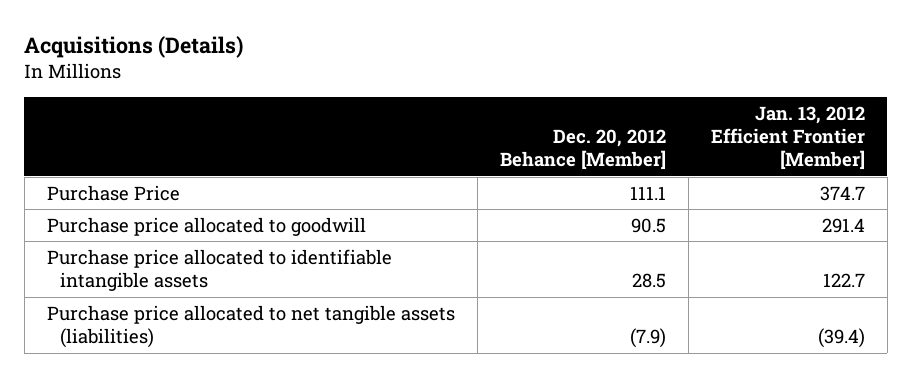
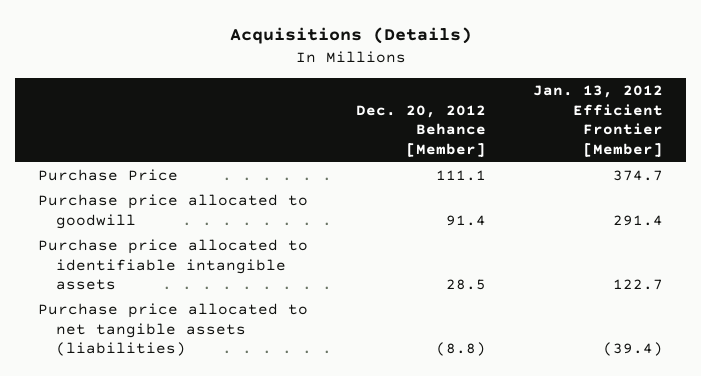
[630,217,666,233] 90.5 -> [445,214,486,226] 91.4
[629,328,666,349] (7.9) -> [435,342,486,357] (8.8)

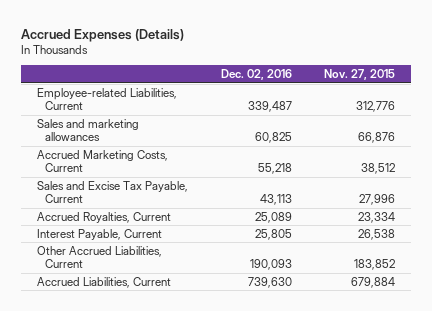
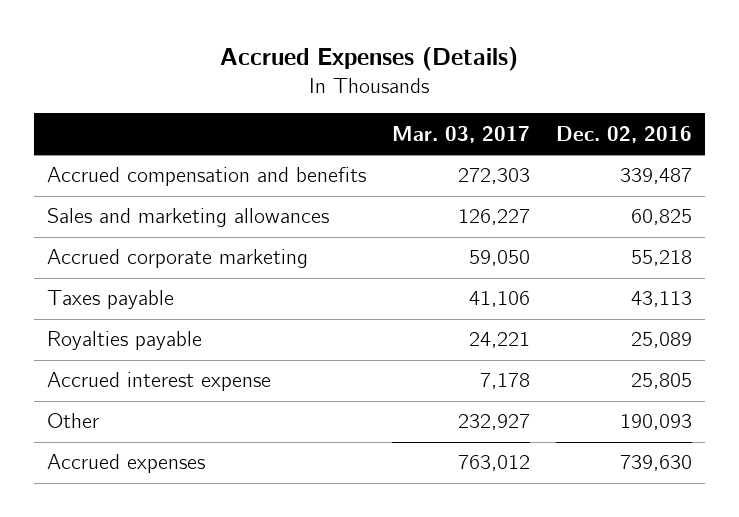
[323,69,395,81] Nov. 27, 2015 -> none
none -> [391,125,530,143] Mar. 03, 2017
[37,87,178,111] Employee-related Liabilities, Current -> [46,167,366,187] Accrued compensation and benefits
[37,149,169,173] Accrued Marketing Costs, Current -> [46,249,308,269] Accrued corporate marketing
[37,180,189,204] Sales and Excise Tax Payable, Current -> [46,290,174,310] Taxes payable
[37,211,172,223] Accrued Royalties, Current -> [46,331,202,351] Royalties payable
[37,228,163,240] Interest Payable, Current -> [46,372,271,392] Accrued interest expense
[37,245,163,269] Other Accrued Liabilities, Current -> [46,413,99,429] Other
[37,276,172,288] Accrued Liabilities, Current -> [46,454,205,474] Accrued expenses

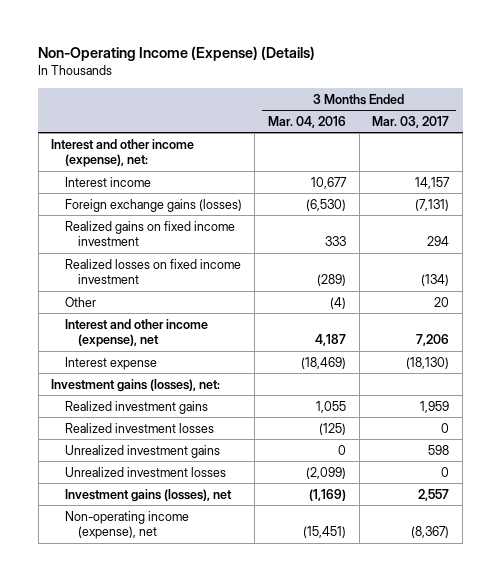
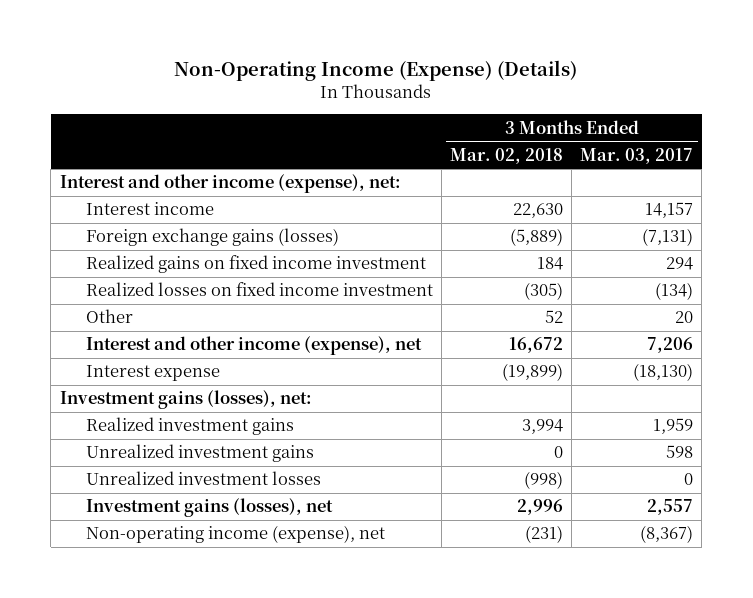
[268,115,347,128] Mar. 04, 2016 -> none
none -> [449,147,563,164] Mar. 02, 2018
[64,422,214,433] Realized investment losses -> none

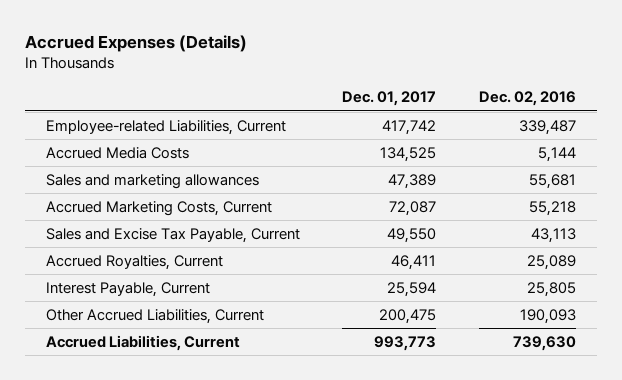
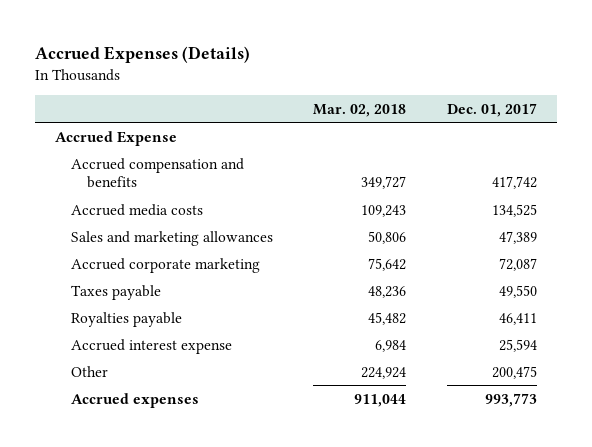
[478,91,576,107] Dec. 02, 2016 -> none
none -> [313,103,407,117] Mar. 02, 2018
none -> [55,130,178,146] Accrued Expense
[46,119,287,135] Employee-related Liabilities, Current -> [71,157,245,189] Accrued compensation and benefits
[46,146,190,159] Accrued Media Costs -> [71,203,204,216] Accrued media costs
[46,200,273,216] Accrued Marketing Costs, Current -> [71,257,261,273] Accrued corporate marketing
[46,227,301,243] Sales and Excise Tax Payable, Current -> [71,284,162,300] Taxes payable
[46,254,224,270] Accrued Royalties, Current -> [71,311,183,327] Royalties payable
[46,281,211,297] Interest Payable, Current -> [71,338,233,354] Accrued interest expense
[46,308,265,324] Other Accrued Liabilities, Current -> [71,365,109,377] Other
[46,334,241,351] Accrued Liabilities, Current -> [71,392,200,408] Accrued expenses

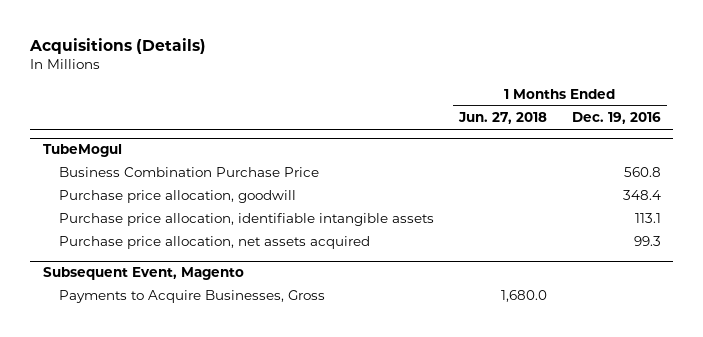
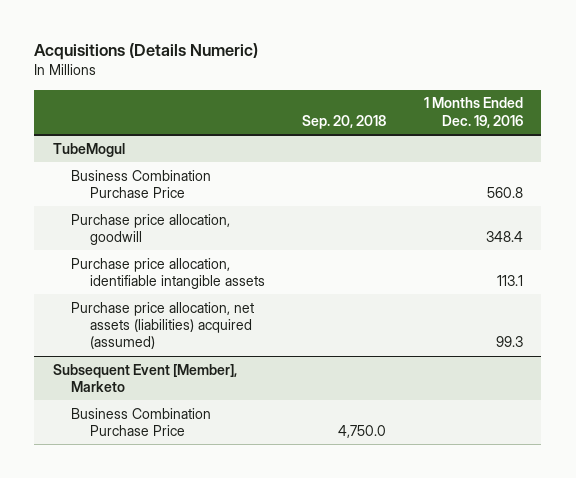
[29,37,207,54] Acquisitions (Details) -> [34,43,259,61] Acquisitions (Details Numeric)
[457,112,547,125] Jun. 27, 2018 -> none
none -> [302,114,387,129] Sep. 20, 2018
[42,267,244,281] Subsequent Event, Magento -> none
[59,290,326,304] Payments to Acquire Businesses, Gross -> none
[59,236,371,250] Purchase price allocation, net assets acquired -> [71,301,255,350] Purchase price allocation, net assets (liabilities) acquired (assumed)
none -> [52,363,237,393] Subsequent Event [Member], Marketo
none -> [71,407,212,437] Business Combination Purchase Price

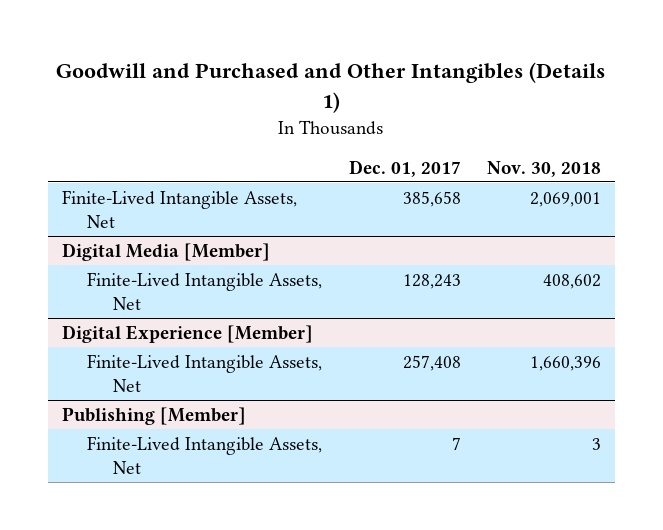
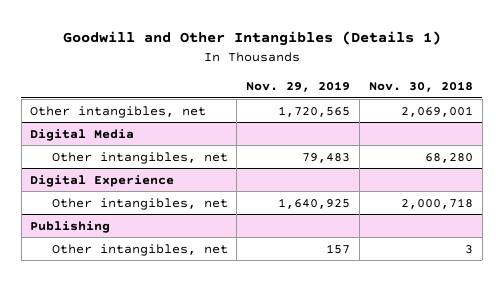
[56,62,606,113] Goodwill and Purchased and Other Intangibles (Details 1) -> [62,31,441,47] Goodwill and Other Intangibles (Details 1)
[348,159,461,177] Dec. 01, 2017 -> none
none -> [246,81,351,93] Nov. 29, 2019
[87,271,323,310] Finite-Lived Intangible Assets, Net -> none
[87,353,323,392] Finite-Lived Intangible Assets, Net -> none
[61,189,297,228] Finite-Lived Intangible Assets, Net -> [30,105,207,118] Other intangibles, net
[61,242,270,261] Digital Media [Member] -> [30,128,135,141] Digital Media
none -> [51,151,228,164] Other intangibles, net
[61,324,313,343] Digital Experience [Member] -> [30,174,175,187] Digital Experience
none -> [51,197,228,210] Other intangibles, net
[61,406,246,425] Publishing [Member] -> [30,220,111,233] Publishing
[87,435,323,474] Finite-Lived Intangible Assets, Net -> [51,243,228,256] Other intangibles, net

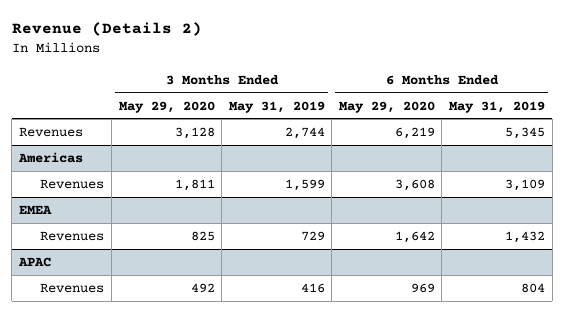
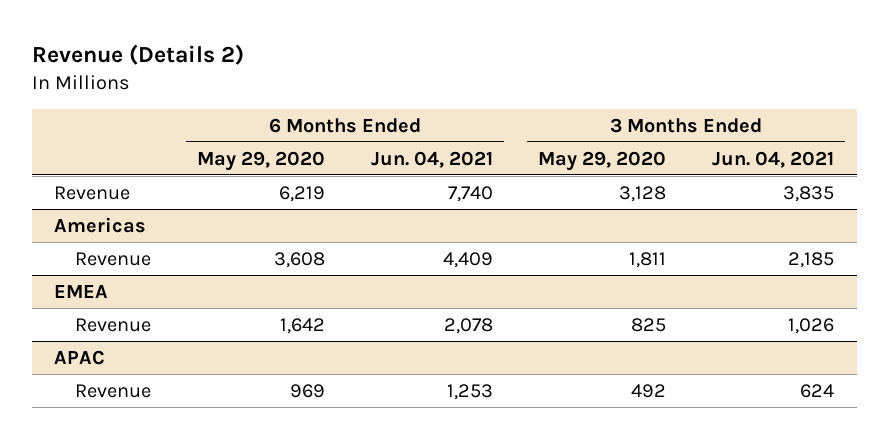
[228,100,325,113] May 31, 2019 -> none
[448,100,545,113] May 31, 2019 -> none
none -> [370,150,493,168] Jun. 04, 2021
none -> [711,150,834,168] Jun. 04, 2021
[18,127,83,138] Revenues -> [54,185,131,200] Revenue
[40,179,105,190] Revenues -> [75,251,152,266] Revenue
[40,231,105,242] Revenues -> [75,317,152,332] Revenue
[40,283,105,294] Revenues -> [75,383,152,398] Revenue

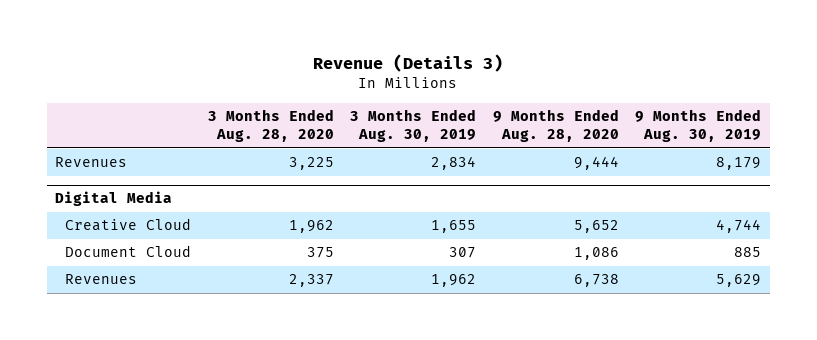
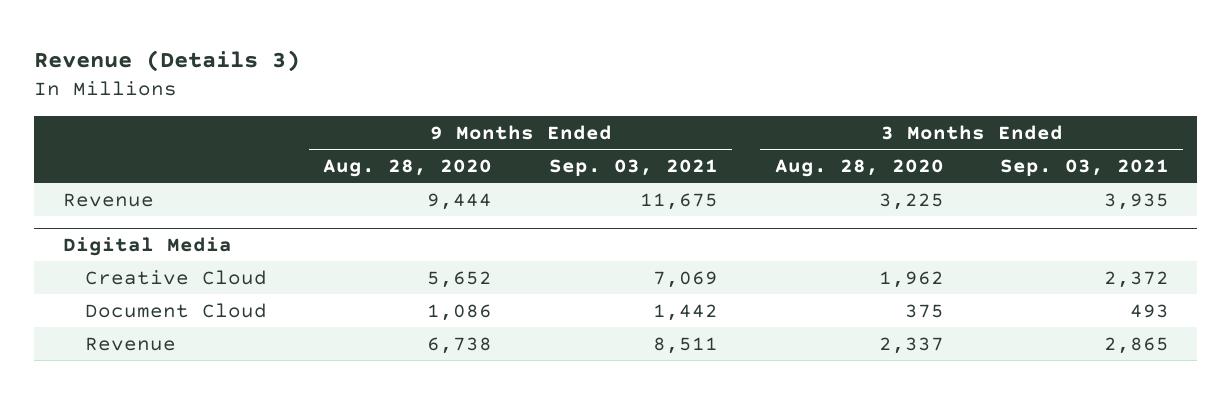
[350,108,477,143] 3 Months Ended Aug. 30, 2019 -> none
[635,108,762,143] 9 Months Ended Aug. 30, 2019 -> none
none -> [548,158,718,176] Sep. 03, 2021
none -> [1000,158,1170,176] Sep. 03, 2021
[55,157,128,168] Revenues -> [62,192,154,207] Revenue
[65,274,138,285] Revenues -> [84,336,176,351] Revenue

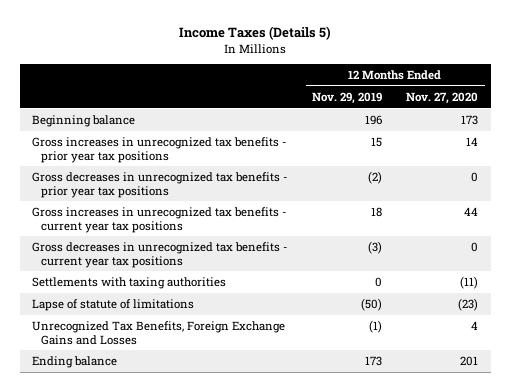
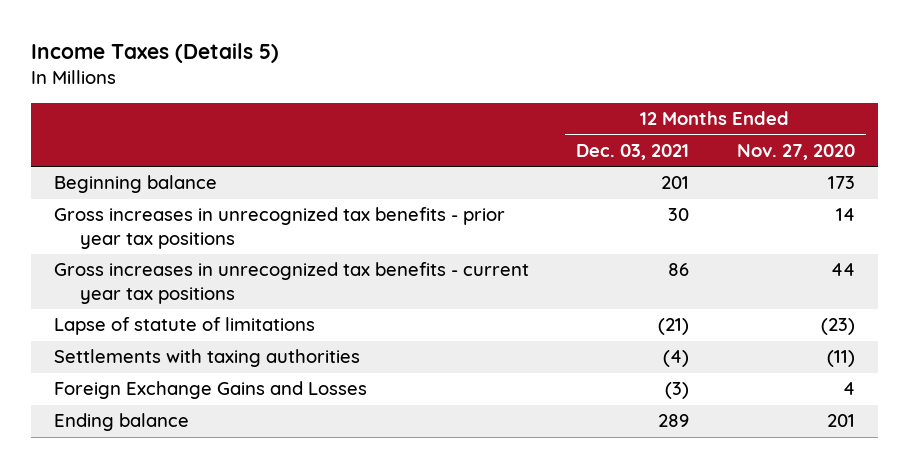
[311,91,382,104] Nov. 29, 2019 -> none
none -> [576,143,690,160] Dec. 03, 2021
[32,172,288,198] Gross decreases in unrecognized tax benefits - prior year tax positions -> none
[32,242,288,268] Gross decreases in unrecognized tax benefits - current year tax positions -> none
[32,277,227,290] Settlements with taxing authorities -> [54,349,361,368] Settlements with taxing authorities
[32,321,286,345] Unrecognized Tax Benefits, Foreign Exchange Gains and Losses -> [54,381,368,400] Foreign Exchange Gains and Losses

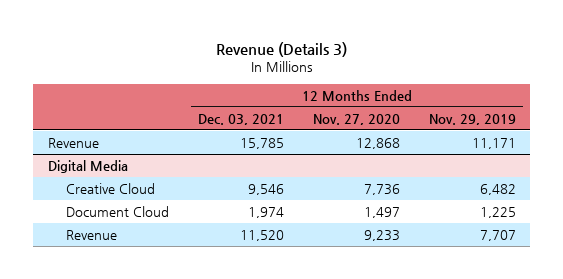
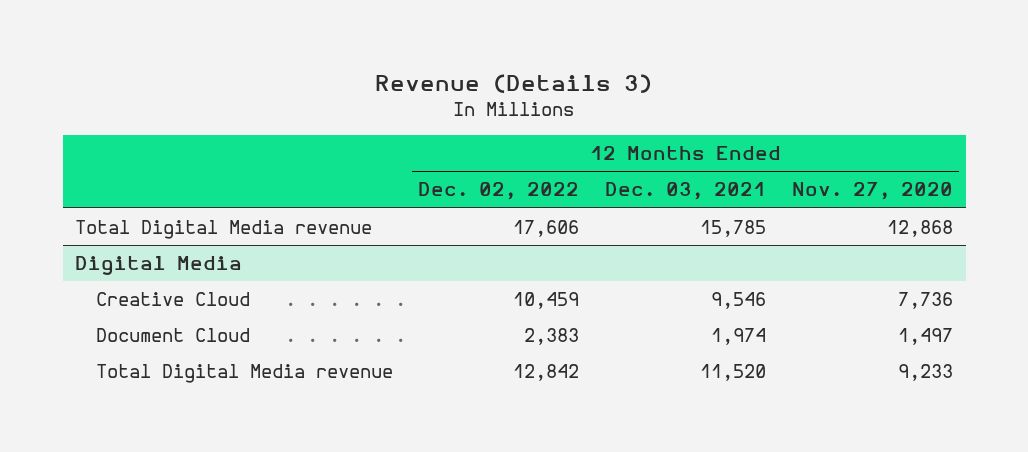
[428,113,516,125] Nov. 29, 2019 -> none
none -> [418,182,580,201] Dec. 02, 2022
[47,138,99,149] Revenue -> [75,220,373,240] Total Digital Media revenue
[65,230,117,241] Revenue -> [95,364,393,384] Total Digital Media revenue

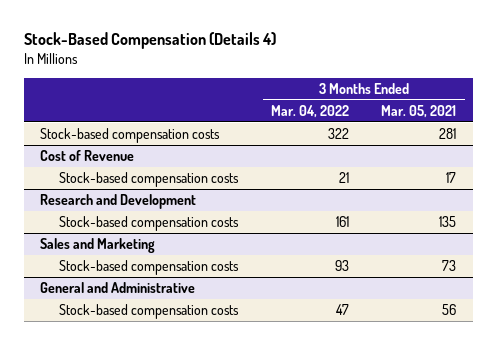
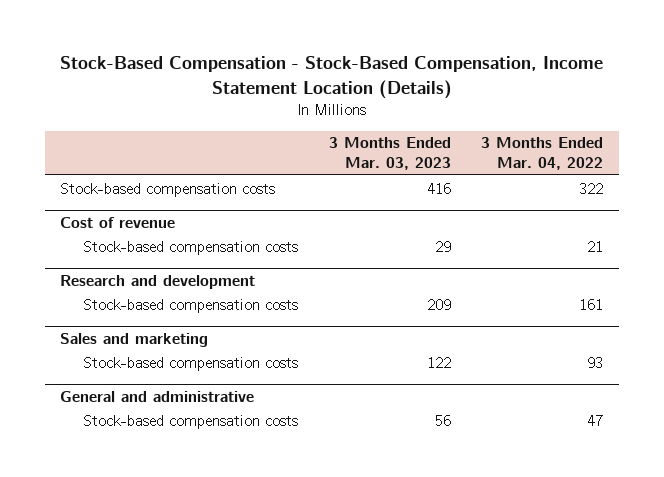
[23,32,276,50] Stock-Based Compensation (Details 4) -> [59,56,603,99] Stock-Based Compensation - Stock-Based Compensation, Income Statement Location (Details)
[381,104,457,118] Mar. 05, 2021 -> none
none -> [328,137,451,171] 3 Months Ended Mar. 03, 2023
[40,150,135,162] Cost of Revenue -> [60,216,176,228] Cost of revenue
[40,194,197,210] Research and Development -> [60,274,256,289] Research and development
[40,238,156,254] Sales and Marketing -> [60,332,209,347] Sales and marketing
[40,282,196,294] General and Administrative -> [60,390,255,402] General and administrative

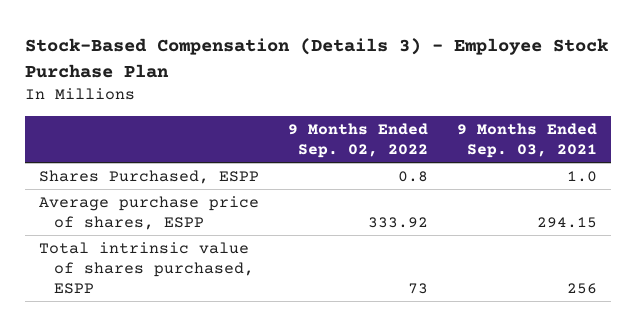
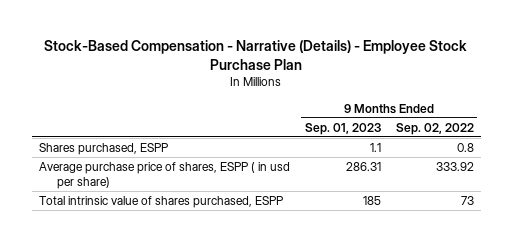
[24,37,608,78] Stock-Based Compensation (Details 3) - Employee Stock Purchase Plan -> [44,39,468,70] Stock-Based Compensation - Narrative (Details) - Employee Stock Purchase Plan
[456,122,597,158] 9 Months Ended Sep. 03, 2021 -> none
none -> [304,122,381,135] Sep. 01, 2023
[39,170,260,185] Shares Purchased, ESPP -> [39,143,169,156] Shares purchased, ESPP
[39,196,260,230] Average purchase price of shares, ESPP -> [39,162,291,189] Average purchase price of shares, ESPP ( in usd per share)

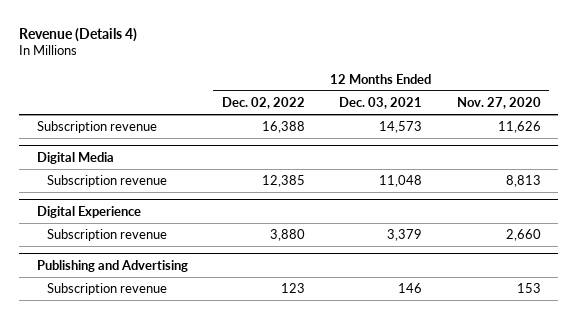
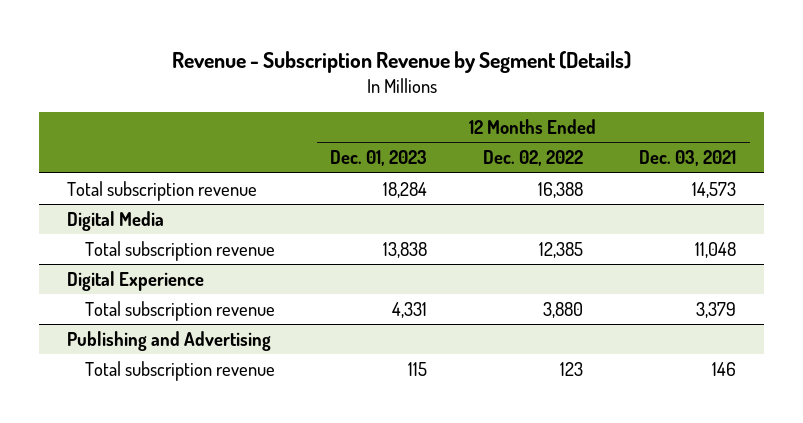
[19,27,138,42] Revenue (Details 4) -> [171,51,631,74] Revenue - Subscription Revenue by Segment (Details)
[456,96,541,109] Nov. 27, 2020 -> none
none -> [330,150,428,167] Dec. 01, 2023
[36,121,157,134] Subscription revenue -> [67,180,258,201] Total subscription revenue
[47,175,168,188] Subscription revenue -> [84,240,275,261] Total subscription revenue
[47,229,168,242] Subscription revenue -> [84,300,275,321] Total subscription revenue
[47,283,168,296] Subscription revenue -> [84,360,275,381] Total subscription revenue

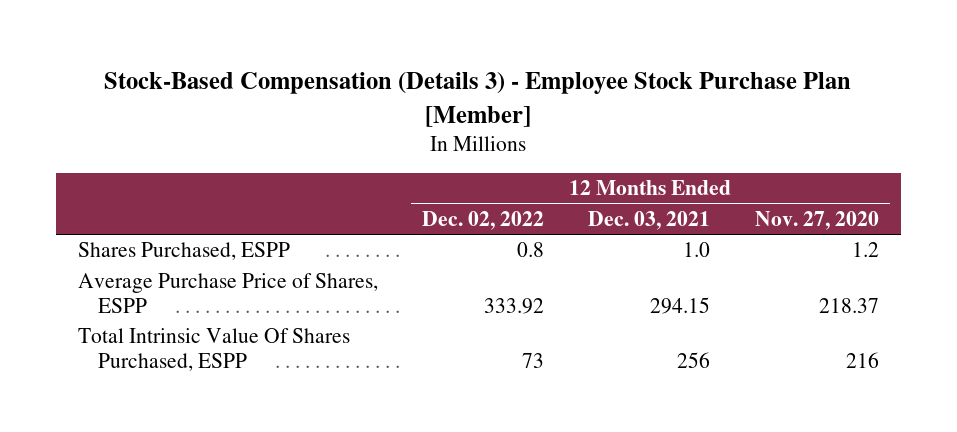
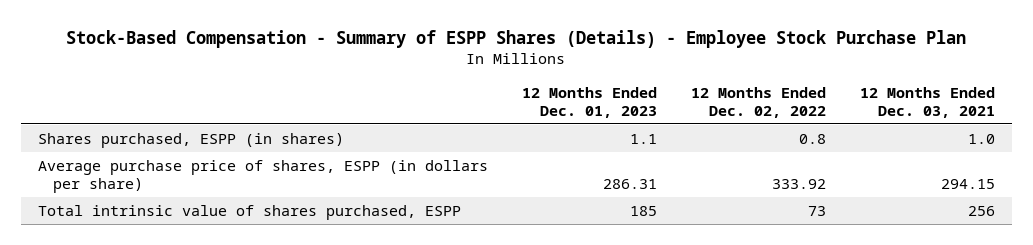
[104,72,852,127] Stock-Based Compensation (Details 3) - Employee Stock Purchase Plan [Member] -> [66,30,967,49] Stock-Based Compensation - Summary of ESPP Shares (Details) - Employee Stock Purchase Plan
[754,210,879,230] Nov. 27, 2020 -> none
none -> [521,86,657,118] 12 Months Ended Dec. 01, 2023
[78,242,291,261] Shares Purchased, ESPP -> [37,132,344,148] Shares purchased, ESPP (in shares)
[78,273,379,314] Average Purchase Price of Shares, ESPP -> [37,159,488,193] Average purchase price of shares, ESPP (in dollars per share)
[78,328,351,372] Total Intrinsic Value Of Shares Purchased, ESPP -> [37,204,461,220] Total intrinsic value of shares purchased, ESPP

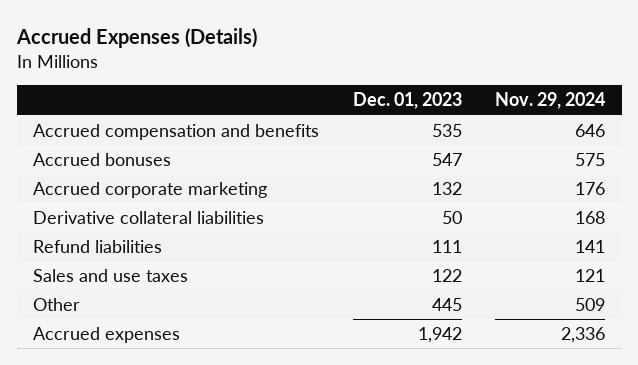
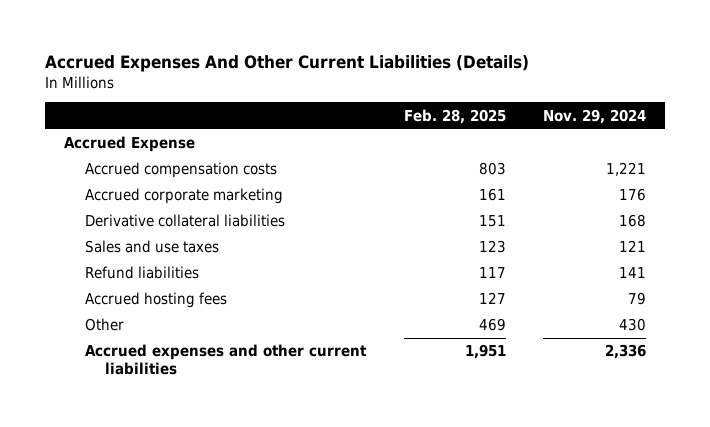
[15,27,257,48] Accrued Expenses (Details) -> [45,54,530,72] Accrued Expenses And Other Current Liabilities (Details)
[352,92,462,110] Dec. 01, 2023 -> none
none -> [403,108,506,124] Feb. 28, 2025
[33,153,172,167] Accrued bonuses -> none
none -> [64,136,196,153] Accrued Expense
[33,124,320,141] Accrued compensation and benefits -> [84,162,277,179] Accrued compensation costs
[575,124,606,138] 646 -> [606,162,647,177] 1,221
[33,240,163,254] Refund liabilities -> [84,266,199,280] Refund liabilities
none -> [84,292,227,309] Accrued hosting fees
[575,298,606,312] 509 -> [619,318,647,332] 430
[33,327,181,344] Accrued expenses -> [84,344,367,376] Accrued expenses and other current liabilities

